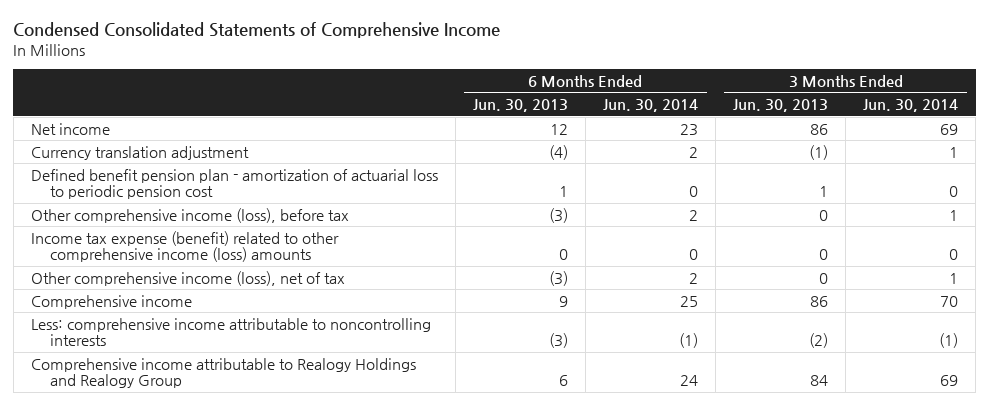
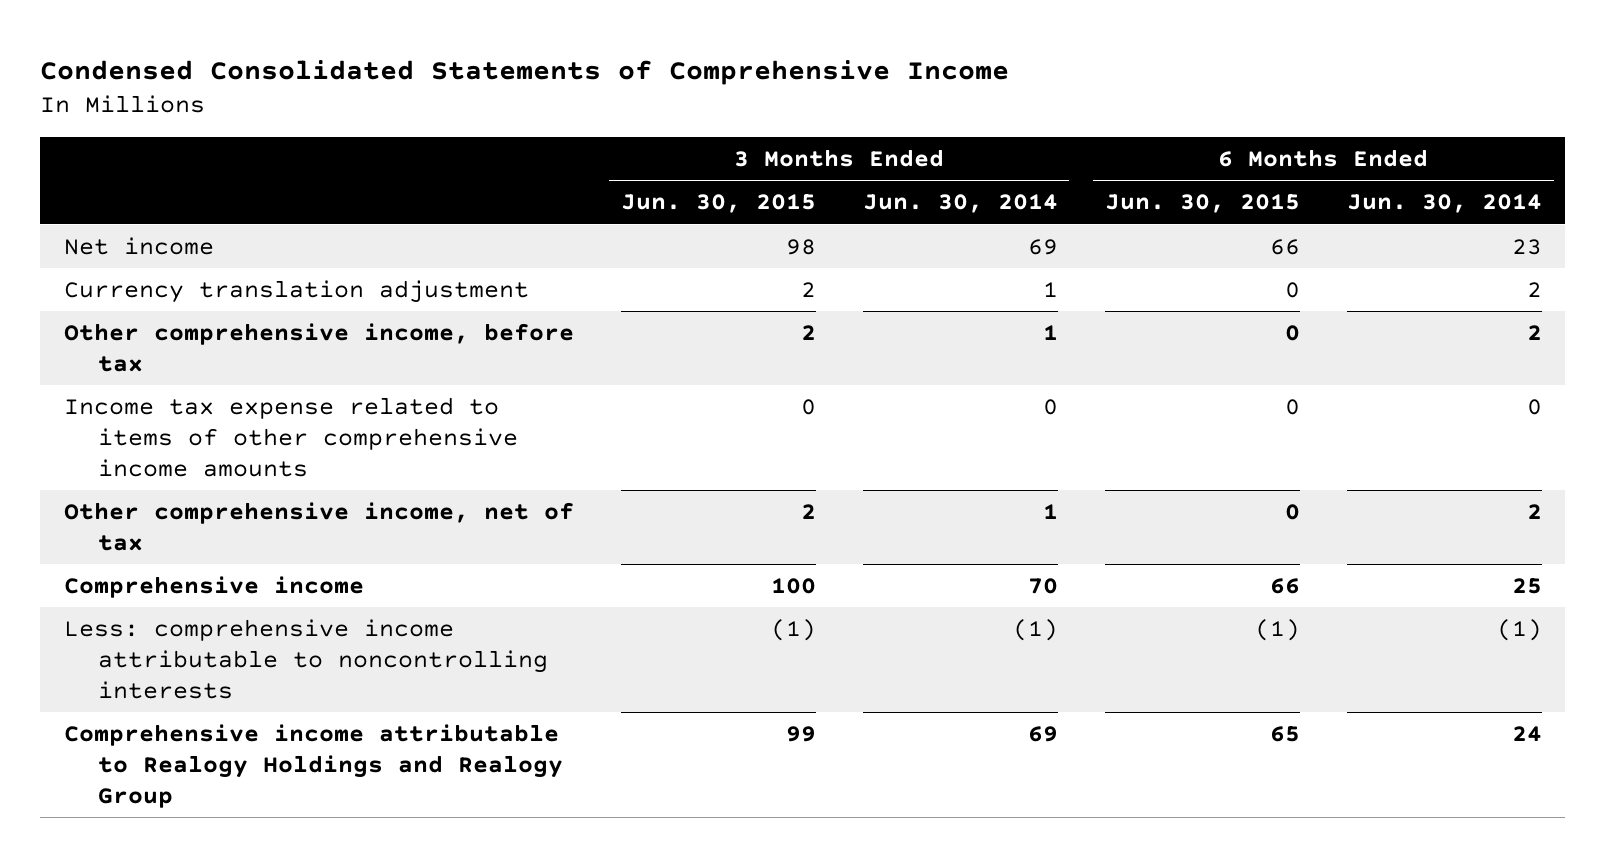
[472,98,568,112] Jun. 30, 2013 -> none
[733,98,829,112] Jun. 30, 2013 -> none
none -> [620,194,816,214] Jun. 30, 2015
none -> [1104,194,1300,214] Jun. 30, 2015
[30,168,438,200] Defined benefit pension plan - amortization of actuarial loss to periodic pension cost -> none
[30,207,349,223] Other comprehensive income (loss), before tax -> [63,322,574,372] Other comprehensive income, before tax
[30,230,339,263] Income tax expense (benefit) related to other comprehensive income (loss) amounts -> [63,396,518,478] Income tax expense related to items of other comprehensive income amounts
[30,270,345,286] Other comprehensive income (loss), net of tax -> [63,501,574,551] Other comprehensive income, net of tax

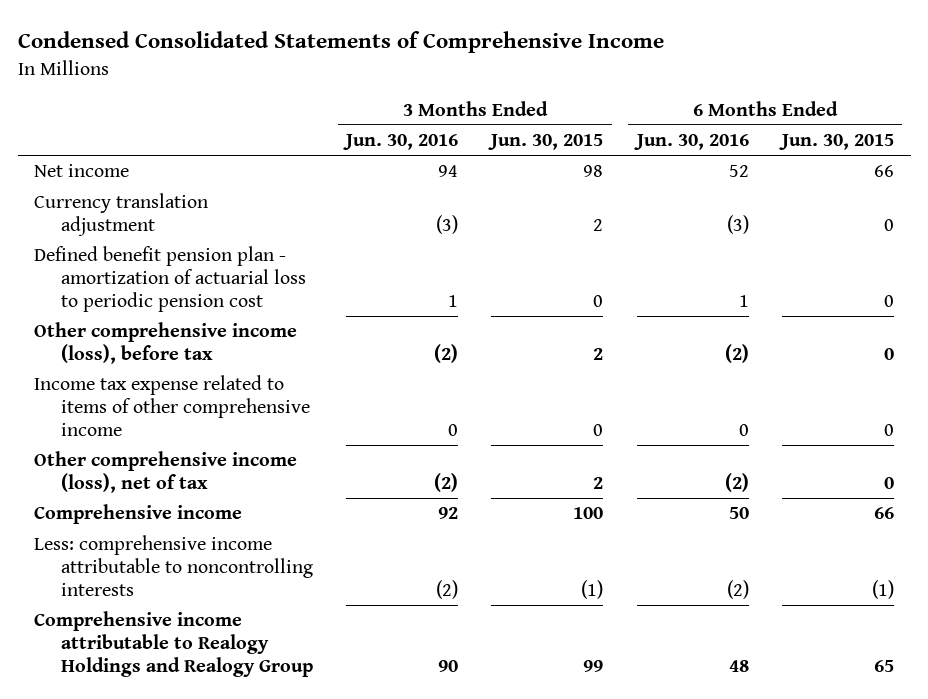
[862,194,1058,214] Jun. 30, 2014 -> none
[1346,194,1542,214] Jun. 30, 2014 -> none
none -> [343,134,459,151] Jun. 30, 2016
none -> [633,134,749,151] Jun. 30, 2016
none -> [34,246,306,312] Defined benefit pension plan - amortization of actuarial loss to periodic pension cost
[63,322,574,372] Other comprehensive income, before tax -> [34,322,298,365] Other comprehensive income (loss), before tax
[63,396,518,478] Income tax expense related to items of other comprehensive income amounts -> [34,375,310,436] Income tax expense related to items of other comprehensive income
[63,501,574,551] Other comprehensive income, net of tax -> [34,451,298,494] Other comprehensive income (loss), net of tax

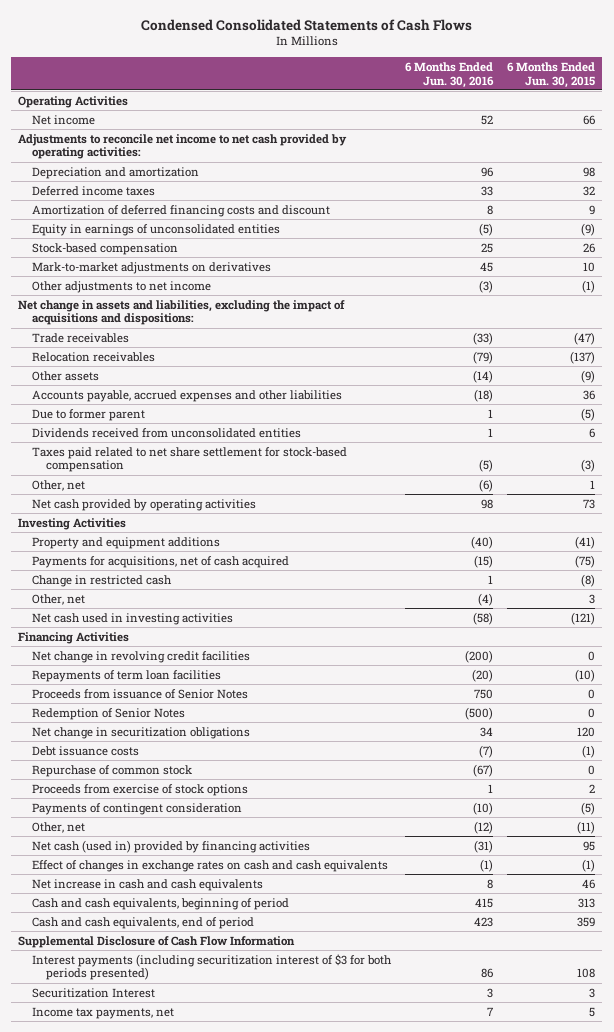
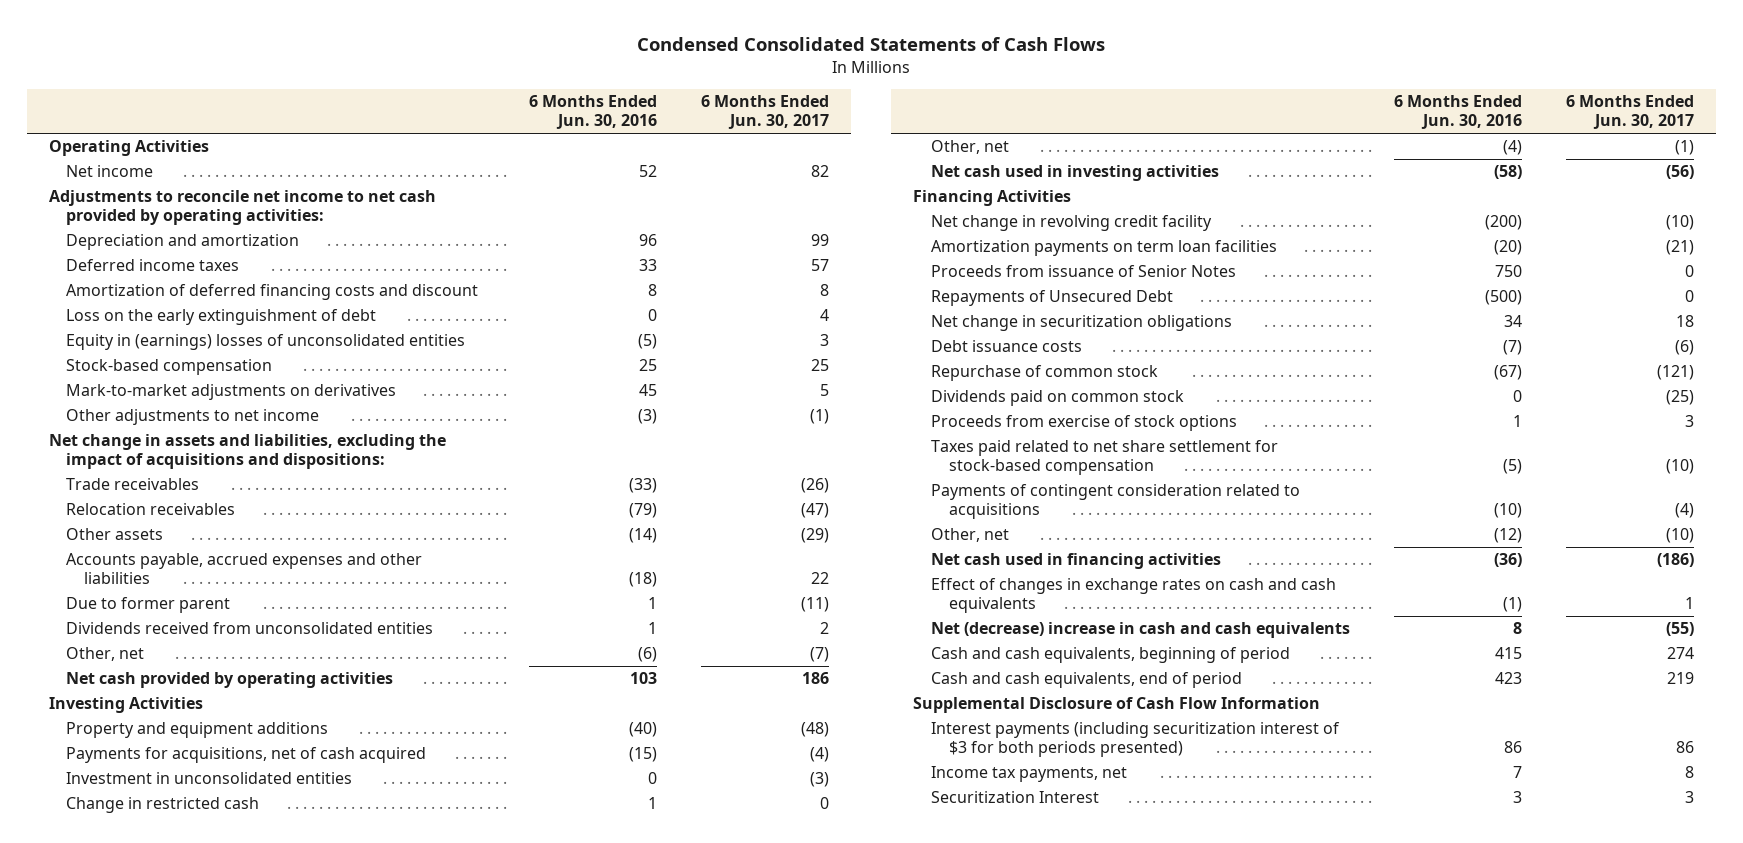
[507,61,596,88] 6 Months Ended Jun. 30, 2015 -> none
none -> [701,95,830,130] 6 Months Ended Jun. 30, 2017
none -> [66,309,377,326] Loss on the early extinguishment of debt
[31,223,280,236] Equity in earnings of unconsolidated entities -> [66,334,466,351] Equity in (earnings) losses of unconsolidated entities
[481,498,494,509] 98 -> [630,672,658,685] 103
none -> [66,772,353,785] Investment in unconsolidated entities
[31,650,250,663] Net change in revolving credit facilities -> [931,215,1213,232] Net change in revolving credit facility
[31,669,221,682] Repayments of term loan facilities -> [931,240,1278,257] Amortization payments on term loan facilities
[31,707,185,720] Redemption of Senior Notes -> [931,290,1174,307] Repayments of Unsecured Debt
none -> [931,390,1185,407] Dividends paid on common stock
[31,446,347,473] Taxes paid related to net share settlement for stock-based compensation -> [931,440,1279,476] Taxes paid related to net share settlement for stock-based compensation
[31,802,242,815] Payments of contingent consideration -> [931,484,1301,520] Payments of contingent consideration related to acquisitions
[31,839,310,853] Net cash (used in) provided by financing activities -> [931,553,1222,570] Net cash used in financing activities
[474,839,494,853] (31) -> [1494,553,1523,568] (36)
[31,878,263,891] Net increase in cash and cash equivalents -> [931,622,1351,639] Net (decrease) increase in cash and cash equivalents
[31,987,155,998] Securitization Interest -> [931,791,1100,804] Securitization Interest

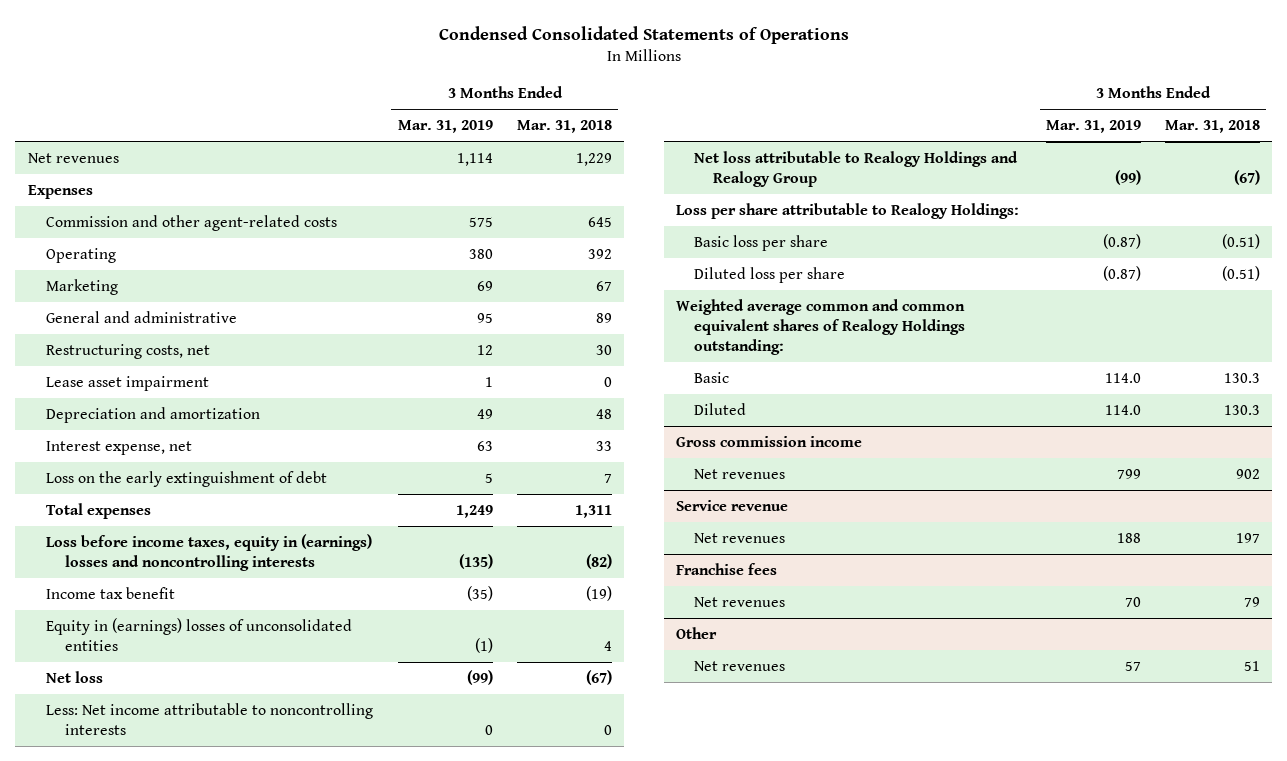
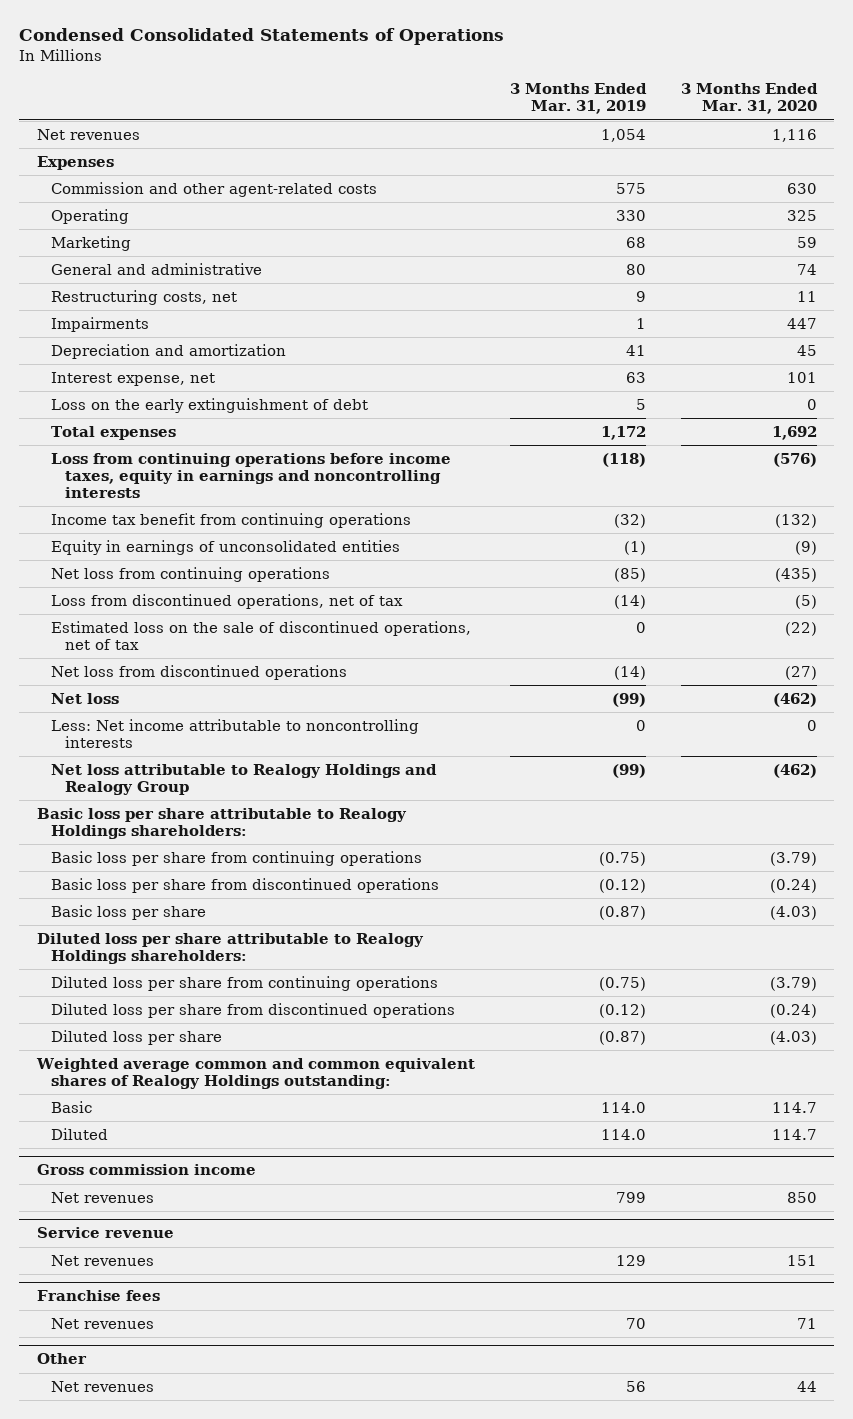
[516,120,612,134] Mar. 31, 2018 -> none
none -> [680,83,818,115] 3 Months Ended Mar. 31, 2020
[456,152,493,166] 1,114 -> [600,128,646,142] 1,054
[46,375,210,391] Lease asset impairment -> none
[468,248,493,259] 380 -> [615,209,646,221] 330
[476,280,493,291] 69 -> [625,236,646,248] 68
[476,312,493,323] 95 -> [625,263,646,275] 80
[476,344,493,355] 12 -> [635,290,646,302] 9
none -> [50,316,149,332] Impairments
[476,408,493,419] 49 -> [625,344,646,356] 41
[455,504,493,518] 1,249 -> [600,425,646,440] 1,172
[46,533,373,571] Loss before income taxes, equity in (earnings) losses and noncontrolling interests -> [50,452,451,498] Loss from continuing operations before income taxes, equity in earnings and noncontrolling interests
[458,553,493,569] (135) -> [601,452,646,467] (118)
[46,586,176,599] Income tax benefit -> [50,512,411,528] Income tax benefit from continuing operations
[466,585,493,601] (35) -> [613,513,646,528] (32)
[46,617,353,651] Equity in (earnings) losses of unconsolidated entities -> [50,539,400,555] Equity in earnings of unconsolidated entities
none -> [50,566,330,582] Net loss from continuing operations
none -> [50,593,403,609] Loss from discontinued operations, net of tax
none -> [50,620,471,650] Estimated loss on the sale of discontinued operations, net of tax
none -> [50,664,347,680] Net loss from discontinued operations
[675,202,1019,219] Loss per share attributable to Realogy Holdings: -> [36,807,407,839] Basic loss per share attributable to Realogy Holdings shareholders:
none -> [50,850,422,866] Basic loss per share from continuing operations
none -> [50,877,439,893] Basic loss per share from discontinued operations
none -> [36,932,424,964] Diluted loss per share attributable to Realogy Holdings shareholders:
none -> [50,975,438,991] Diluted loss per share from continuing operations
none -> [50,1002,455,1018] Diluted loss per share from discontinued operations
[1116,532,1141,543] 188 -> [615,1254,646,1266] 129
[1124,660,1141,671] 57 -> [625,1380,646,1392] 56

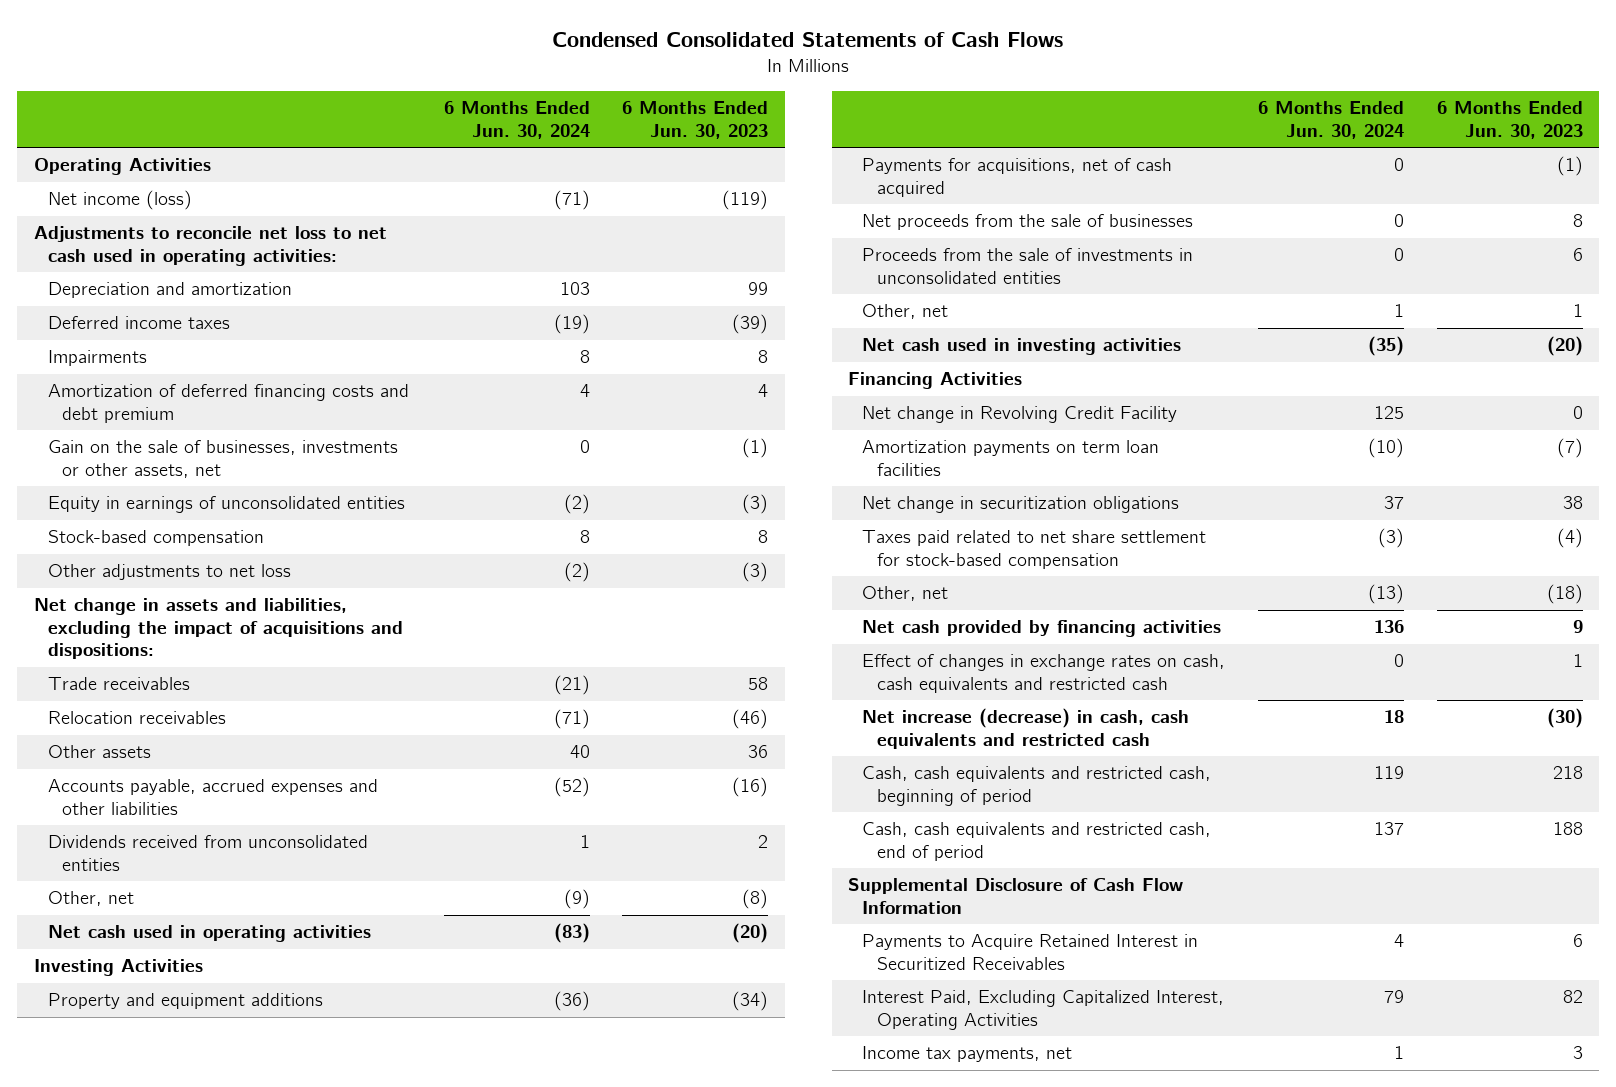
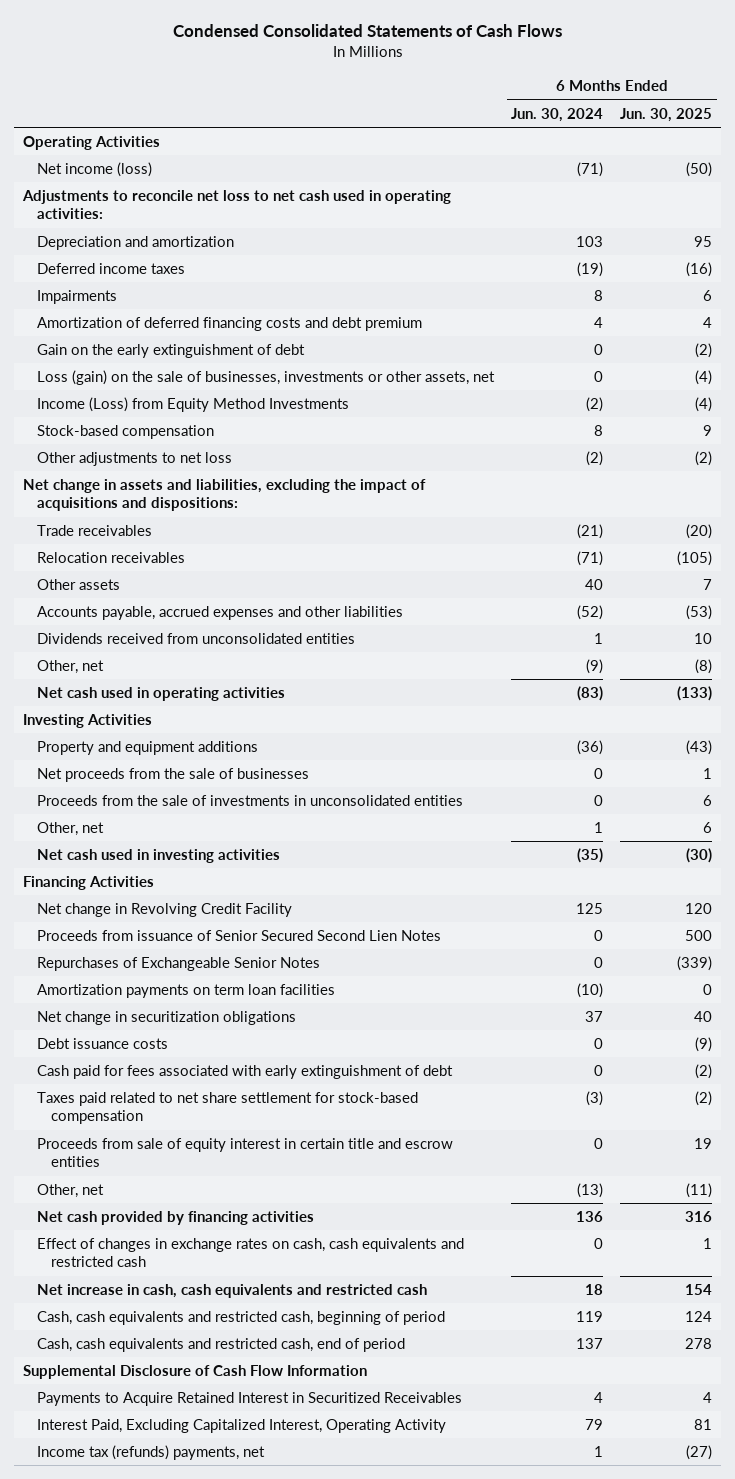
[622,101,769,139] 6 Months Ended Jun. 30, 2023 -> none
none -> [620,107,713,122] Jun. 30, 2025
none -> [36,344,305,359] Gain on the early extinguishment of debt
[47,440,398,478] Gain on the sale of businesses, investments or other assets, net -> [36,370,495,386] Loss (gain) on the sale of businesses, investments or other assets, net
[47,496,405,514] Equity in earnings of unconsolidated entities -> [36,397,349,413] Income (Loss) from Equity Method Investments
[862,158,1173,197] Payments for acquisitions, net of cash acquired -> none
none -> [36,930,441,942] Proceeds from issuance of Senior Secured Second Lien Notes
none -> [36,957,320,972] Repurchases of Exchangeable Senior Notes
none -> [36,1038,168,1050] Debt issuance costs
none -> [36,1065,453,1080] Cash paid for fees associated with early extinguishment of debt
none -> [36,1138,453,1168] Proceeds from sale of equity interest in certain title and escrow entities
[862,708,1190,749] Net increase (decrease) in cash, cash equivalents and restricted cash -> [36,1284,427,1299] Net increase in cash, cash equivalents and restricted cash
[862,990,1225,1030] Interest Paid, Excluding Capitalized Interest, Operating Activities -> [36,1419,446,1434] Interest Paid, Excluding Capitalized Interest, Operating Activity
[862,1046,1073,1063] Income tax payments, net -> [36,1445,265,1461] Income tax (refunds) payments, net

